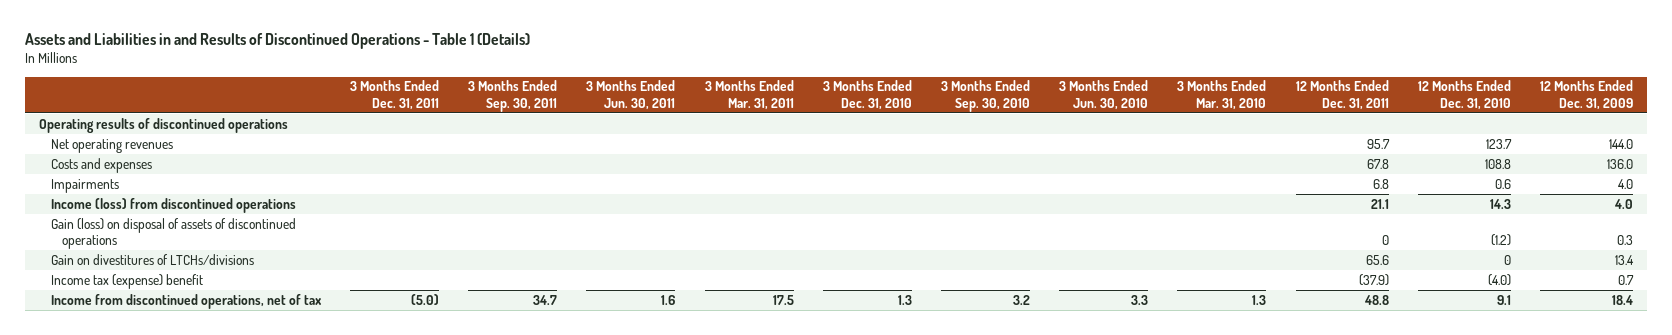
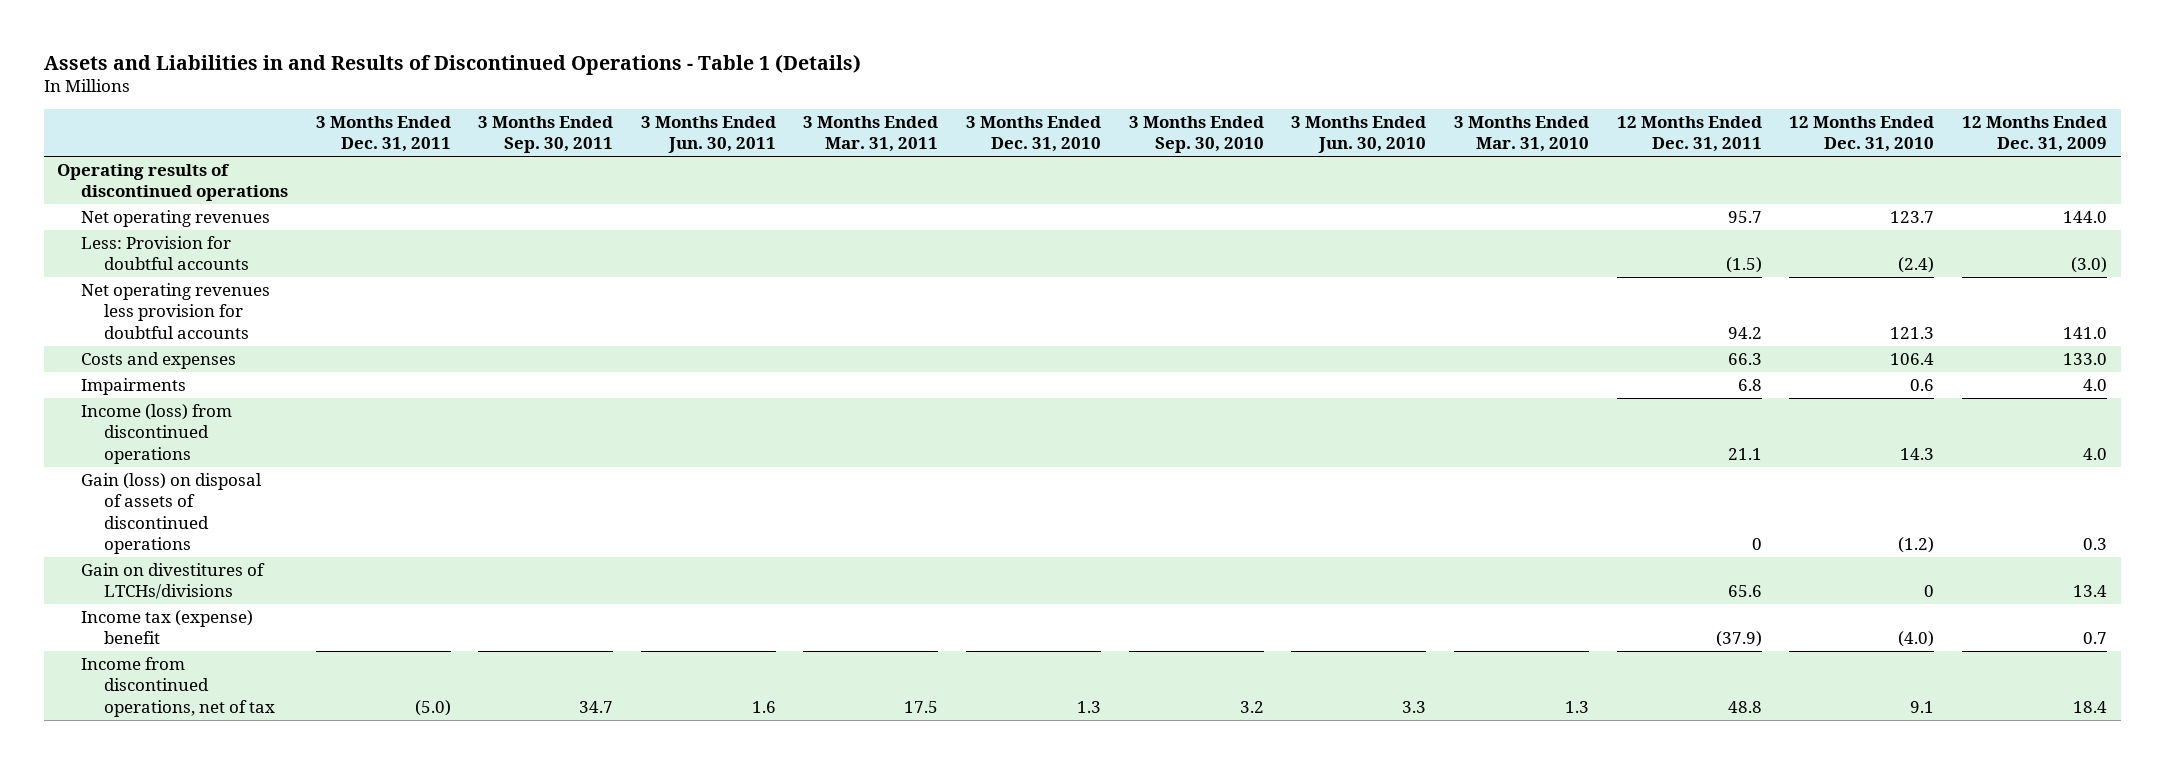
none -> [80,235,250,271] Less: Provision for doubtful accounts
none -> [80,282,270,339] Net operating revenues less provision for doubtful accounts
[1366,158,1389,169] 67.8 -> [1727,352,1762,365] 66.3
[1484,158,1511,169] 108.8 -> [1890,352,1935,365] 106.4
[1606,158,1633,169] 136.0 -> [2062,352,2107,365] 133.0

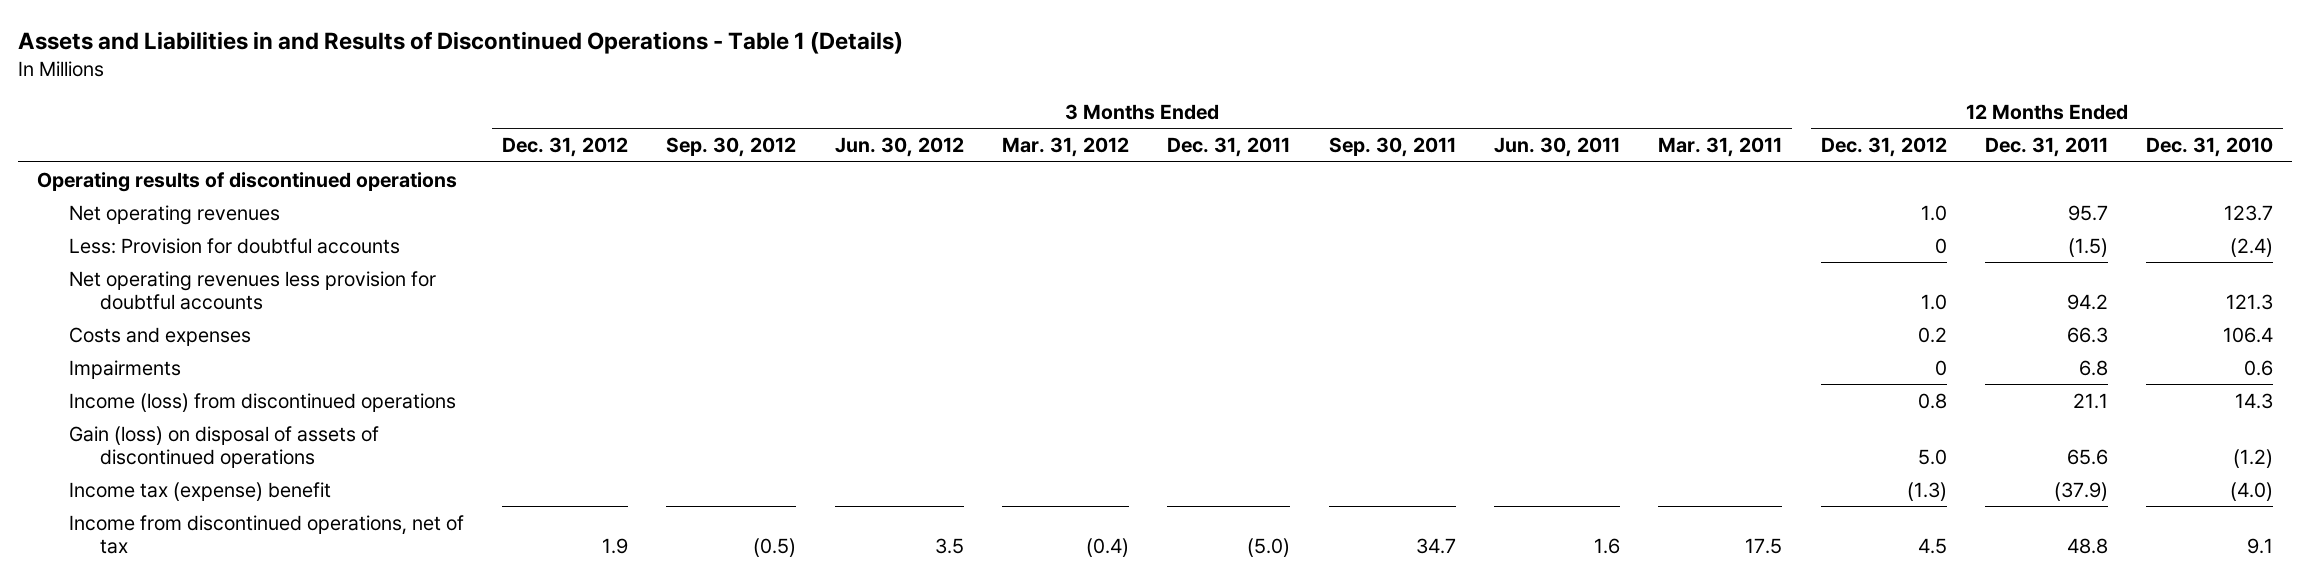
[966,115,1102,153] 3 Months Ended Dec. 31, 2010 -> none
[1128,115,1264,154] 3 Months Ended Sep. 30, 2010 -> none
[1291,115,1427,154] 3 Months Ended Jun. 30, 2010 -> none
[1454,115,1590,153] 3 Months Ended Mar. 31, 2010 -> none
[1961,115,2107,153] 12 Months Ended Dec. 31, 2009 -> none
none -> [502,137,629,158] Dec. 31, 2012
none -> [666,137,797,158] Sep. 30, 2012
none -> [834,137,964,158] Jun. 30, 2012
none -> [1002,137,1130,158] Mar. 31, 2012
none -> [1820,137,1947,158] Dec. 31, 2012
[80,562,265,600] Gain on divestitures of LTCHs/divisions -> none
[1751,538,1762,551] 0 -> [2066,448,2108,465] 65.6

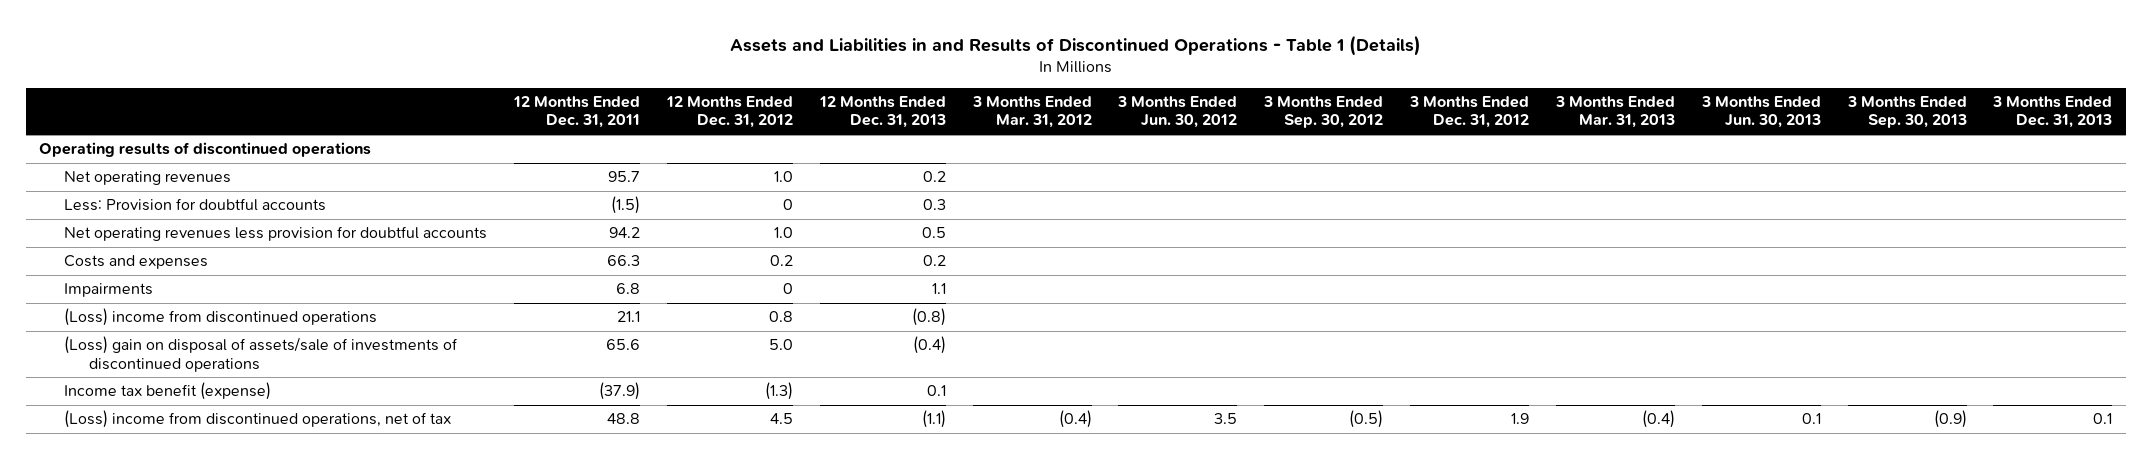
[1167,137,1291,158] Dec. 31, 2011 -> none
[1328,137,1456,158] Sep. 30, 2011 -> none
[1493,137,1620,158] Jun. 30, 2011 -> none
[1658,137,1783,158] Mar. 31, 2011 -> none
[2146,137,2274,158] Dec. 31, 2010 -> none
none -> [818,96,946,129] 12 Months Ended Dec. 31, 2013
none -> [1554,96,1675,129] 3 Months Ended Mar. 31, 2013
none -> [1700,96,1821,129] 3 Months Ended Jun. 30, 2013
none -> [1846,96,1967,129] 3 Months Ended Sep. 30, 2013
none -> [1992,96,2113,129] 3 Months Ended Dec. 31, 2013
[68,392,456,412] Income (loss) from discontinued operations -> [64,308,378,327] (Loss) income from discontinued operations
[68,425,379,468] Gain (loss) on disposal of assets of discontinued operations -> [64,336,459,372] (Loss) gain on disposal of assets/sale of investments of discontinued operations
[68,481,331,501] Income tax (expense) benefit -> [64,382,272,401] Income tax benefit (expense)
[68,514,464,554] Income from discontinued operations, net of tax -> [64,410,452,429] (Loss) income from discontinued operations, net of tax

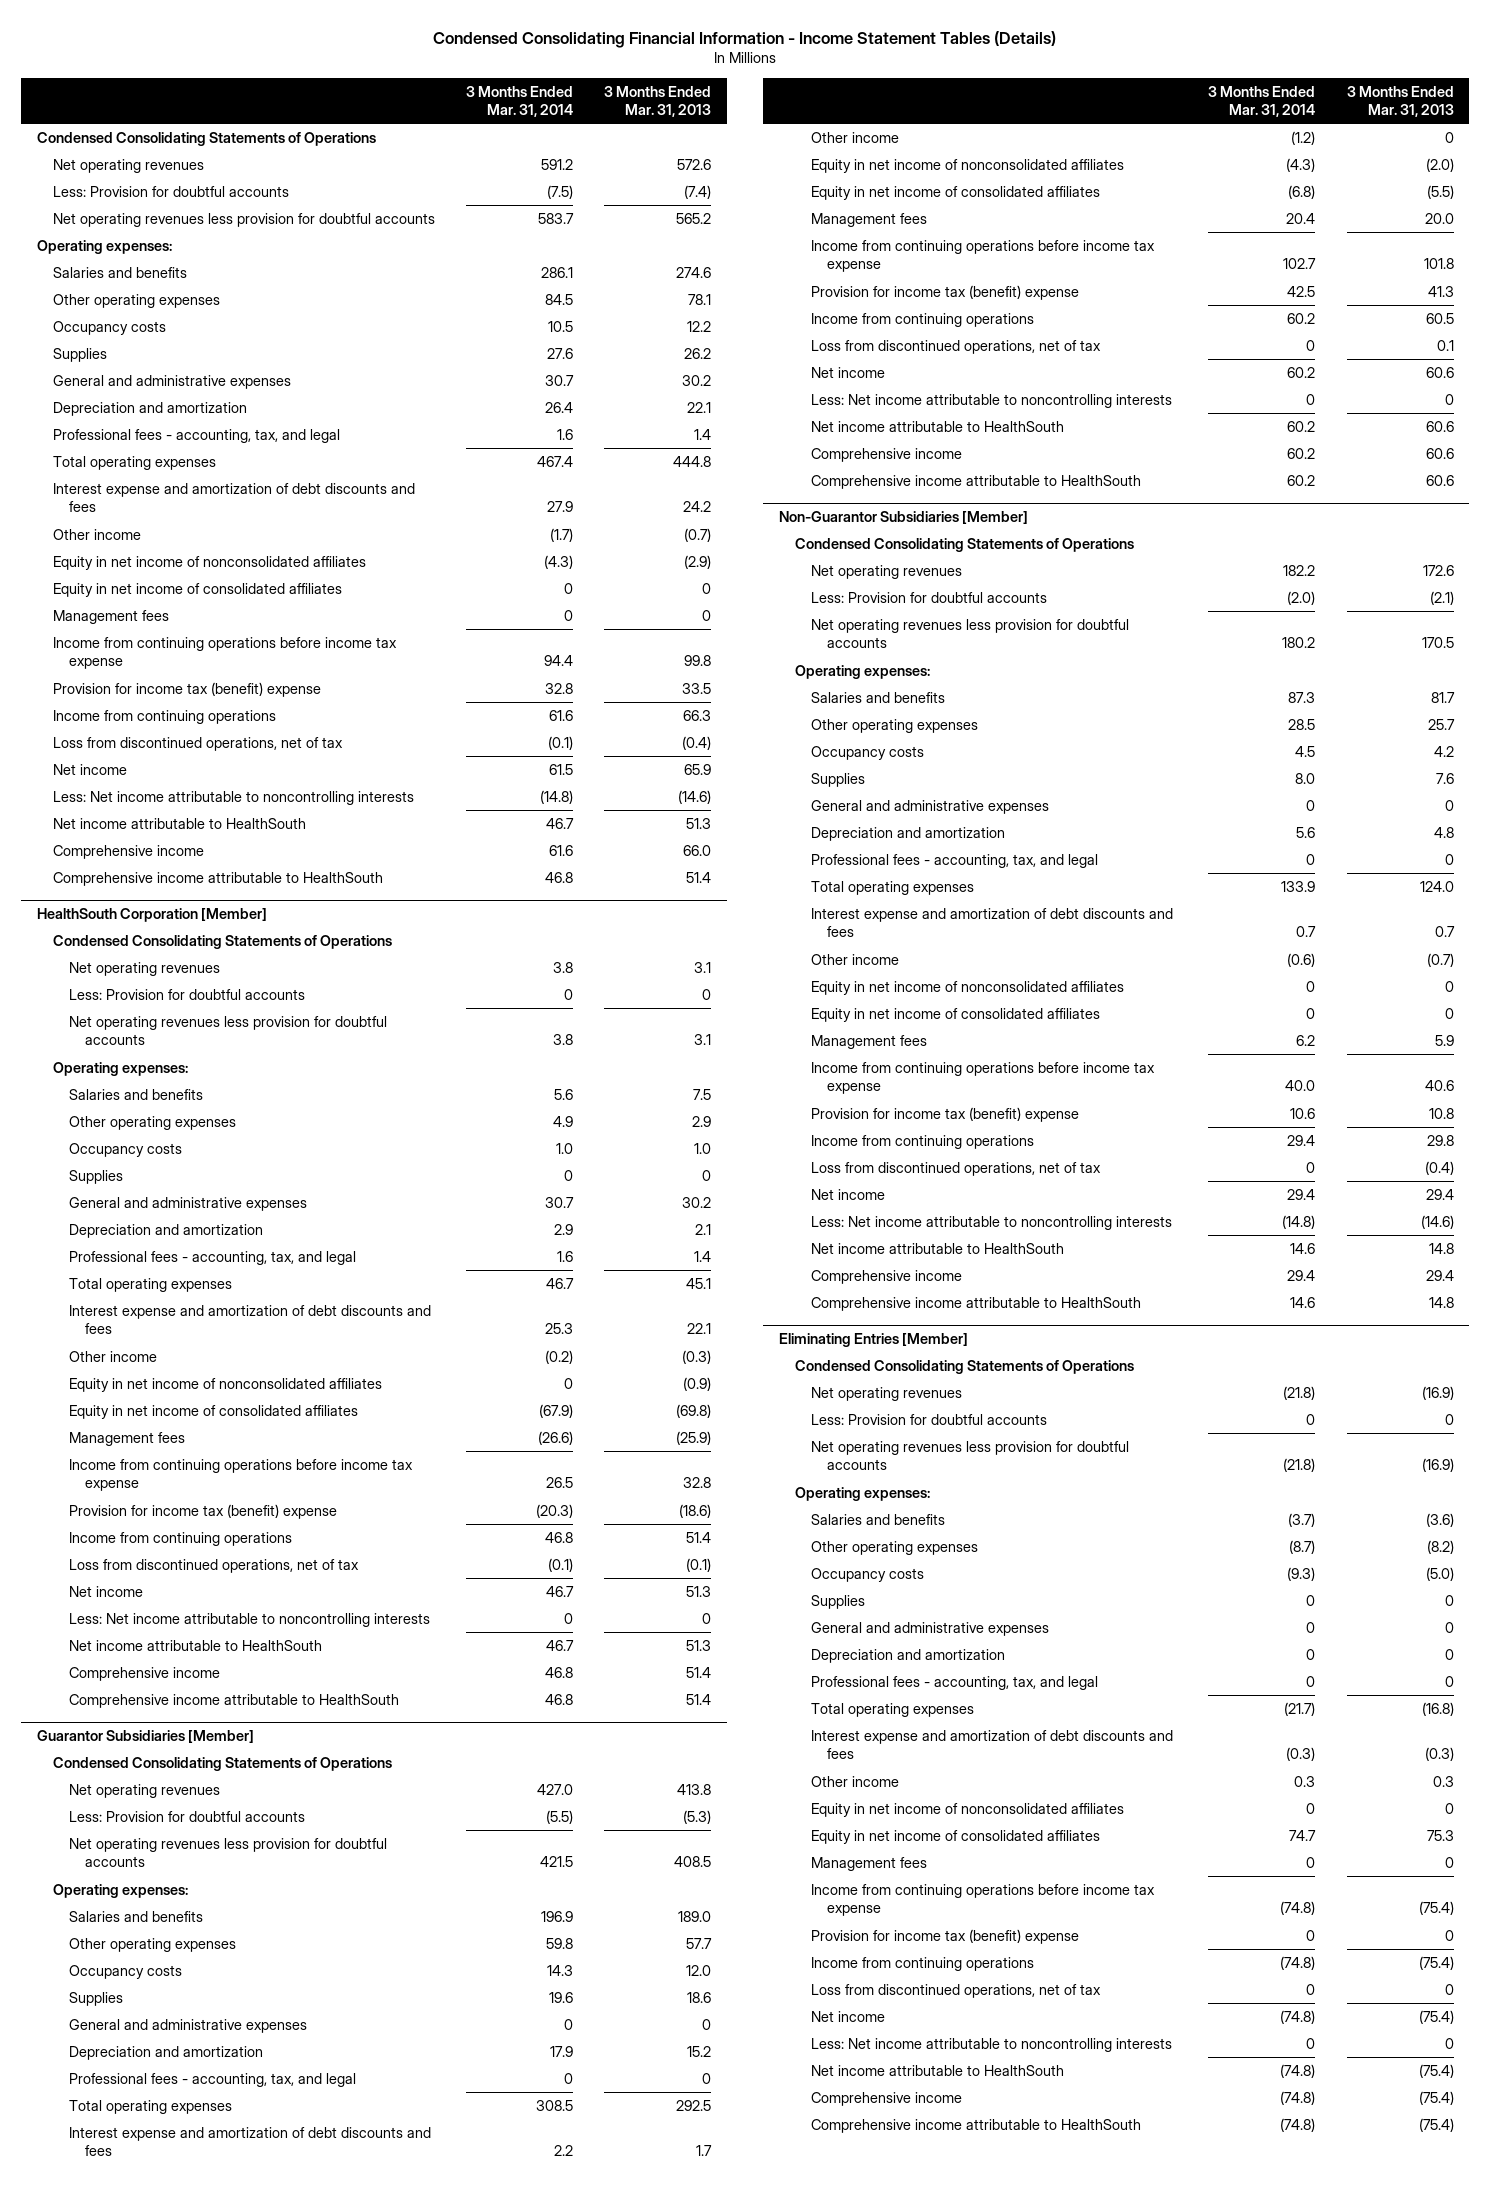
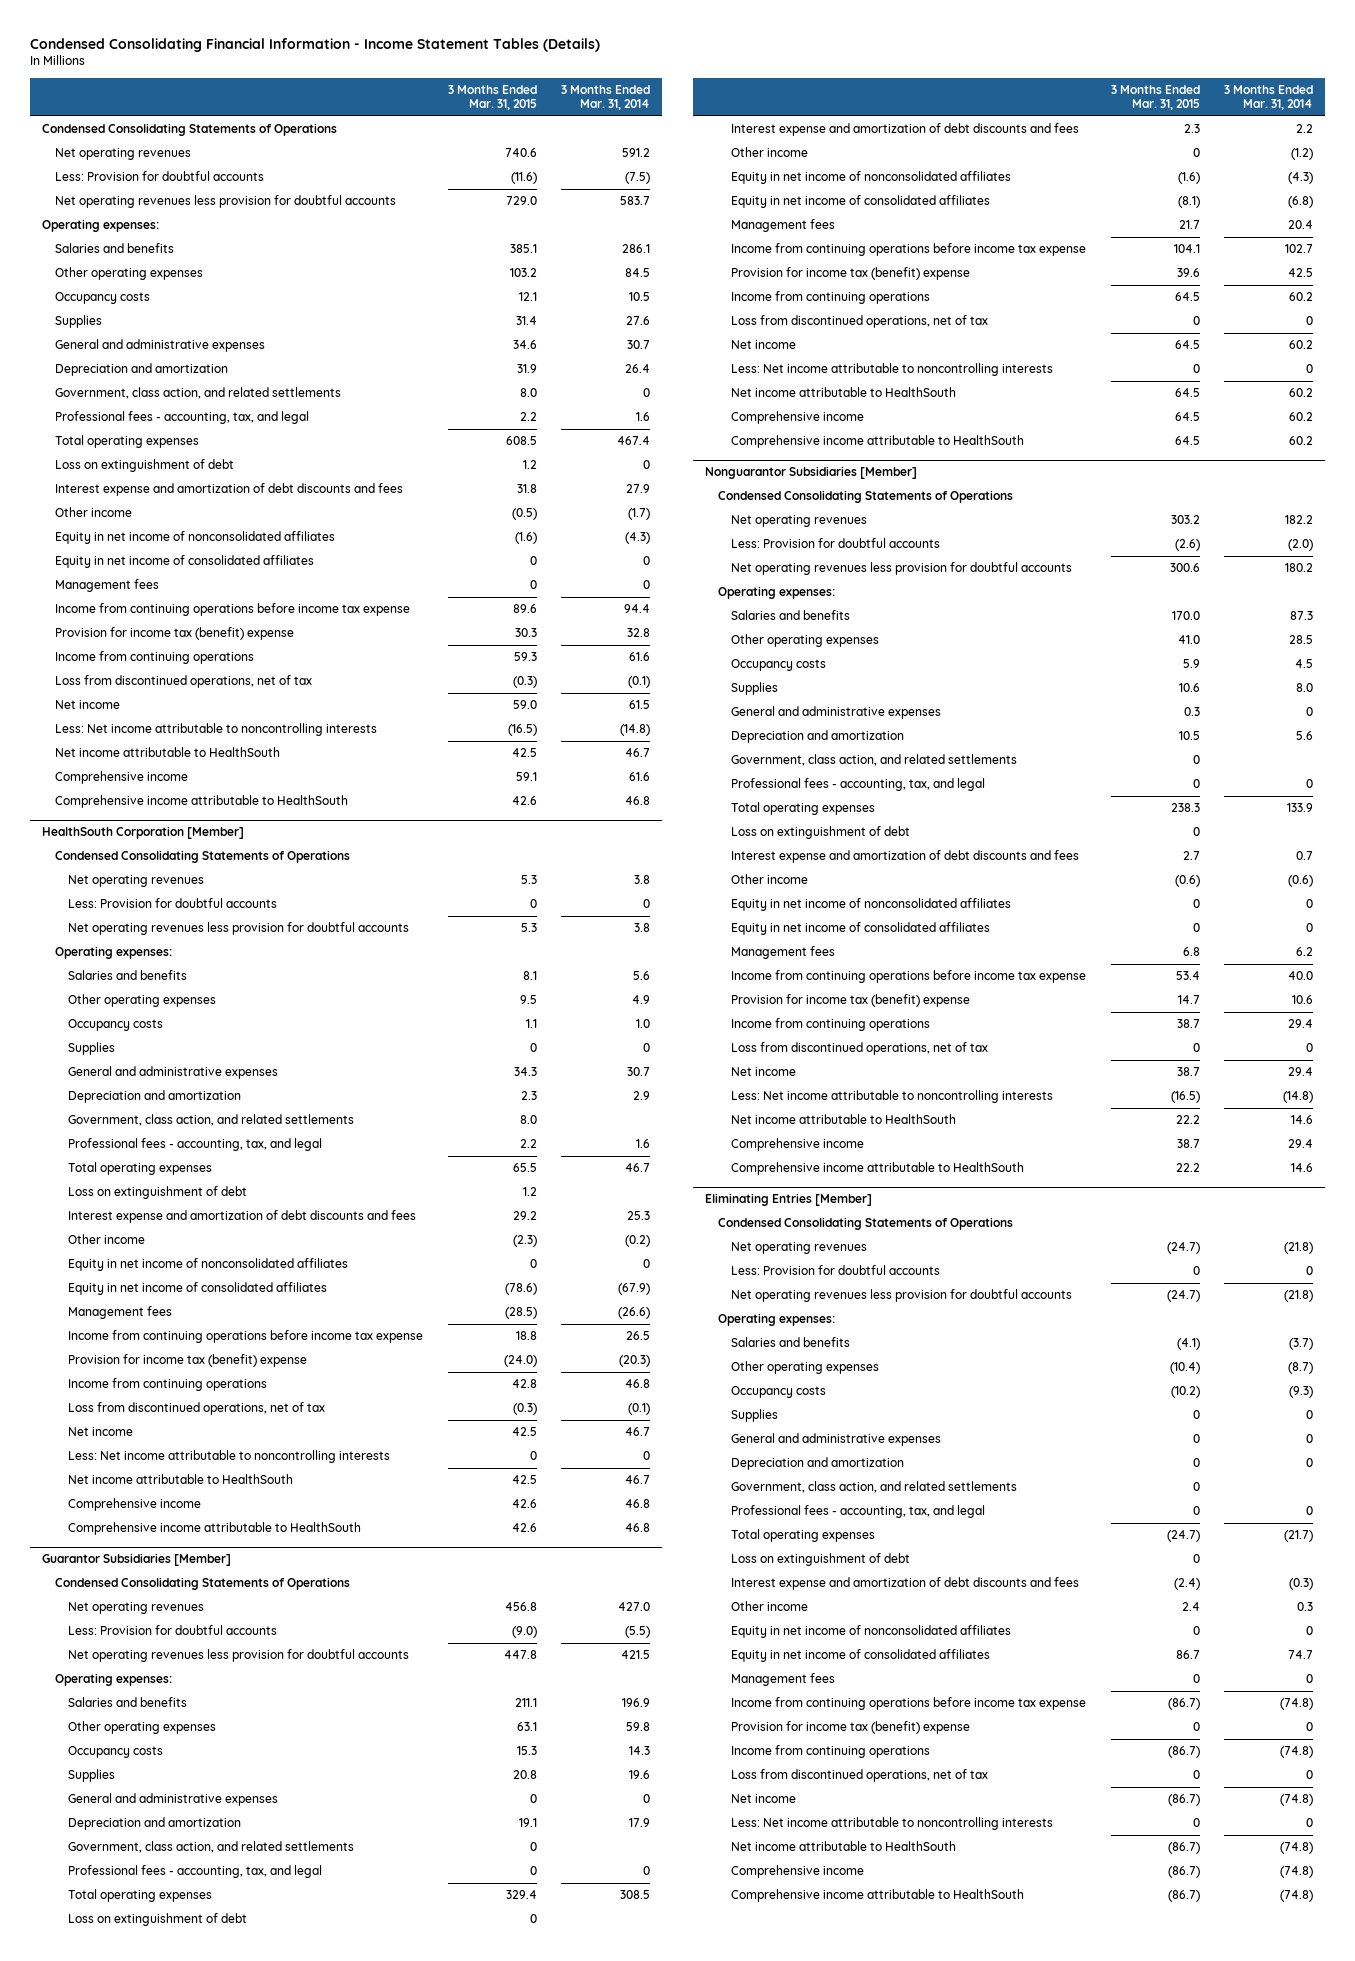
[604,85,712,118] 3 Months Ended Mar. 31, 2013 -> none
none -> [447,84,537,111] 3 Months Ended Mar. 31, 2015
none -> [55,387,342,400] Government, class action, and related settlements
none -> [55,459,235,473] Loss on extinguishment of debt
none -> [68,1114,355,1127] Government, class action, and related settlements
none -> [68,1186,248,1200] Loss on extinguishment of debt
none -> [68,1841,355,1854] Government, class action, and related settlements
none -> [68,1913,248,1927] Loss on extinguishment of debt
[779,511,1029,525] Non-Guarantor Subsidiaries [Member] -> none
none -> [704,466,917,480] Nonguarantor Subsidiaries [Member]
none -> [731,754,1018,767] Government, class action, and related settlements
none -> [731,826,911,840] Loss on extinguishment of debt
none -> [731,1481,1018,1494] Government, class action, and related settlements
none -> [731,1553,911,1567] Loss on extinguishment of debt

